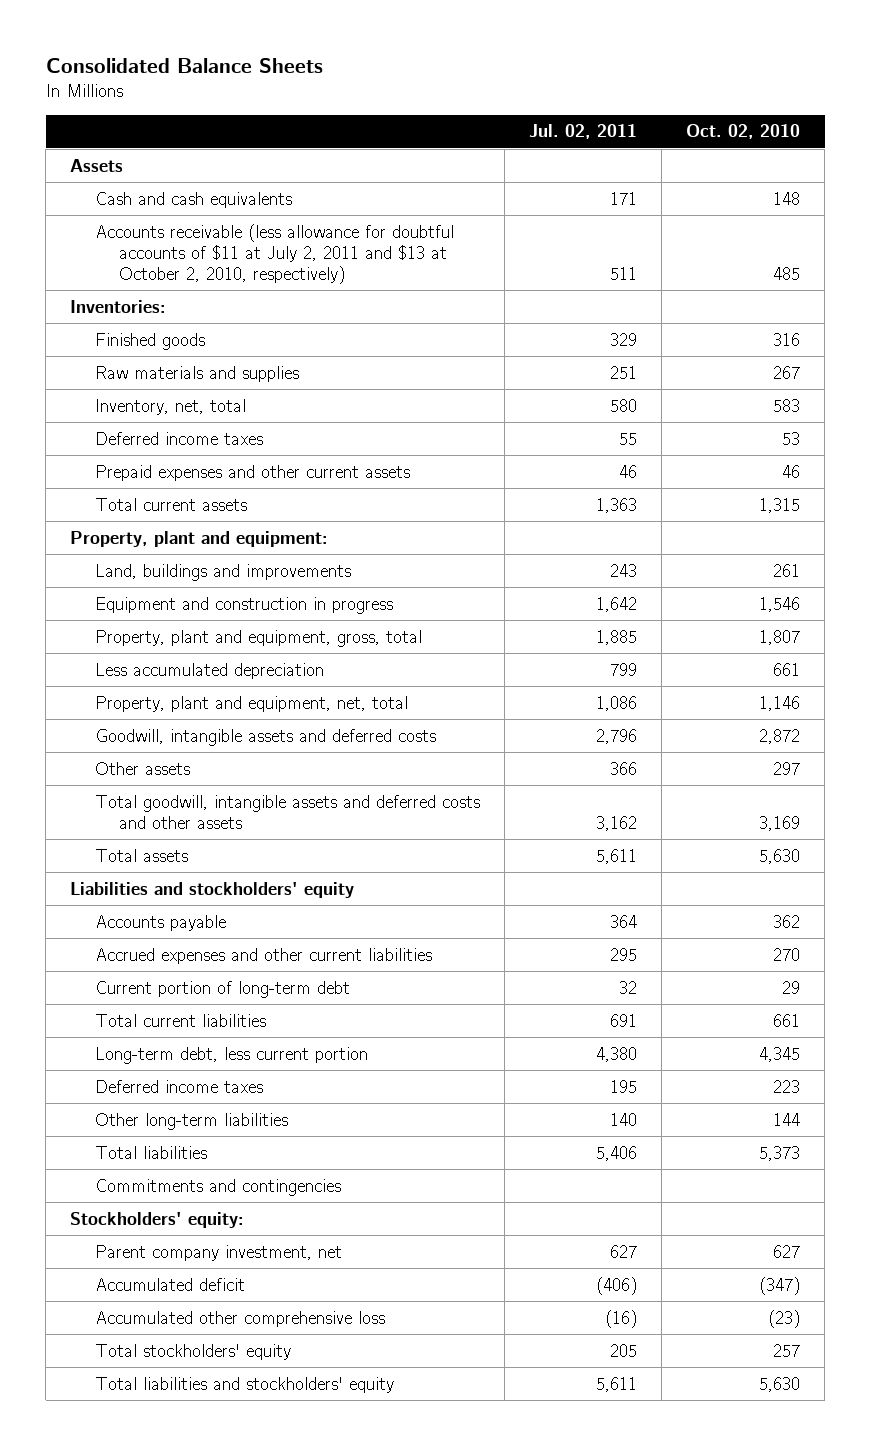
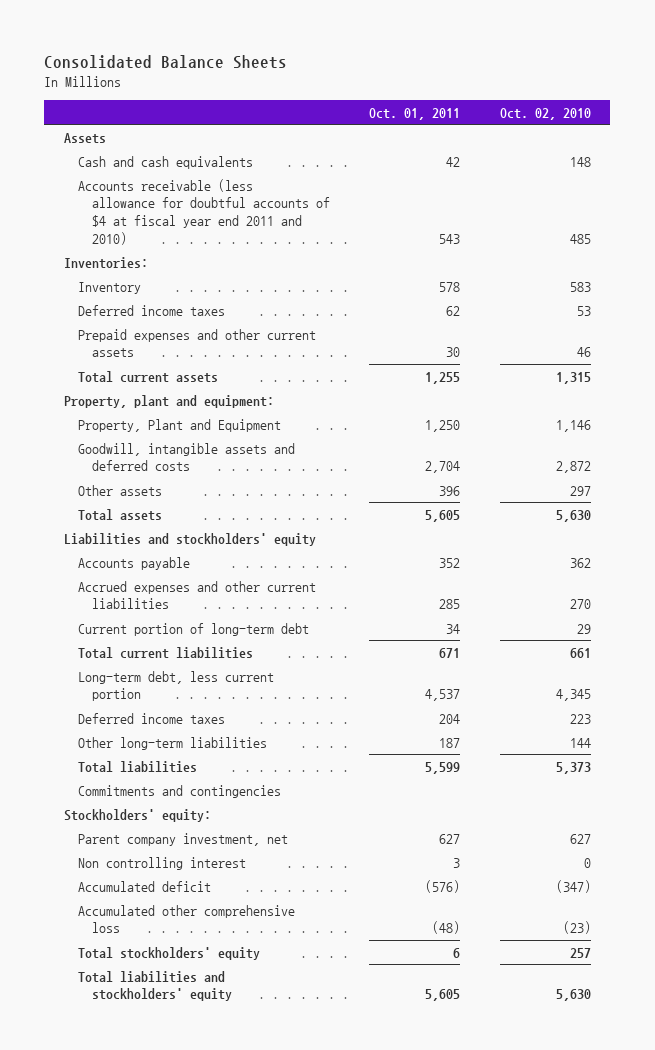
[528,124,637,140] Jul. 02, 2011 -> none
none -> [369,107,461,120] Oct. 01, 2011
[94,223,454,284] Accounts receivable (less allowance for doubtful accounts of $11 at July 2, 2011 and $13 at October 2, 2010, respectively) -> [77,178,330,246] Accounts receivable (less allowance for doubtful accounts of $4 at fiscal year end 2011 and 2010)
[94,332,205,350] Finished goods -> none
[94,365,299,382] Raw materials and supplies -> none
[94,398,246,415] Inventory, net, total -> [77,281,141,294] Inventory
[94,563,351,581] Land, buildings and improvements -> none
[94,596,393,614] Equipment and construction in progress -> none
[94,629,422,647] Property, plant and equipment, gross, total -> none
[94,662,324,679] Less accumulated depreciation -> none
[94,695,408,712] Property, plant and equipment, net, total -> [77,418,281,432] Property, Plant and Equipment
[94,794,480,829] Total goodwill, intangible assets and deferred costs and other assets -> none
none -> [77,856,246,870] Non controlling interest

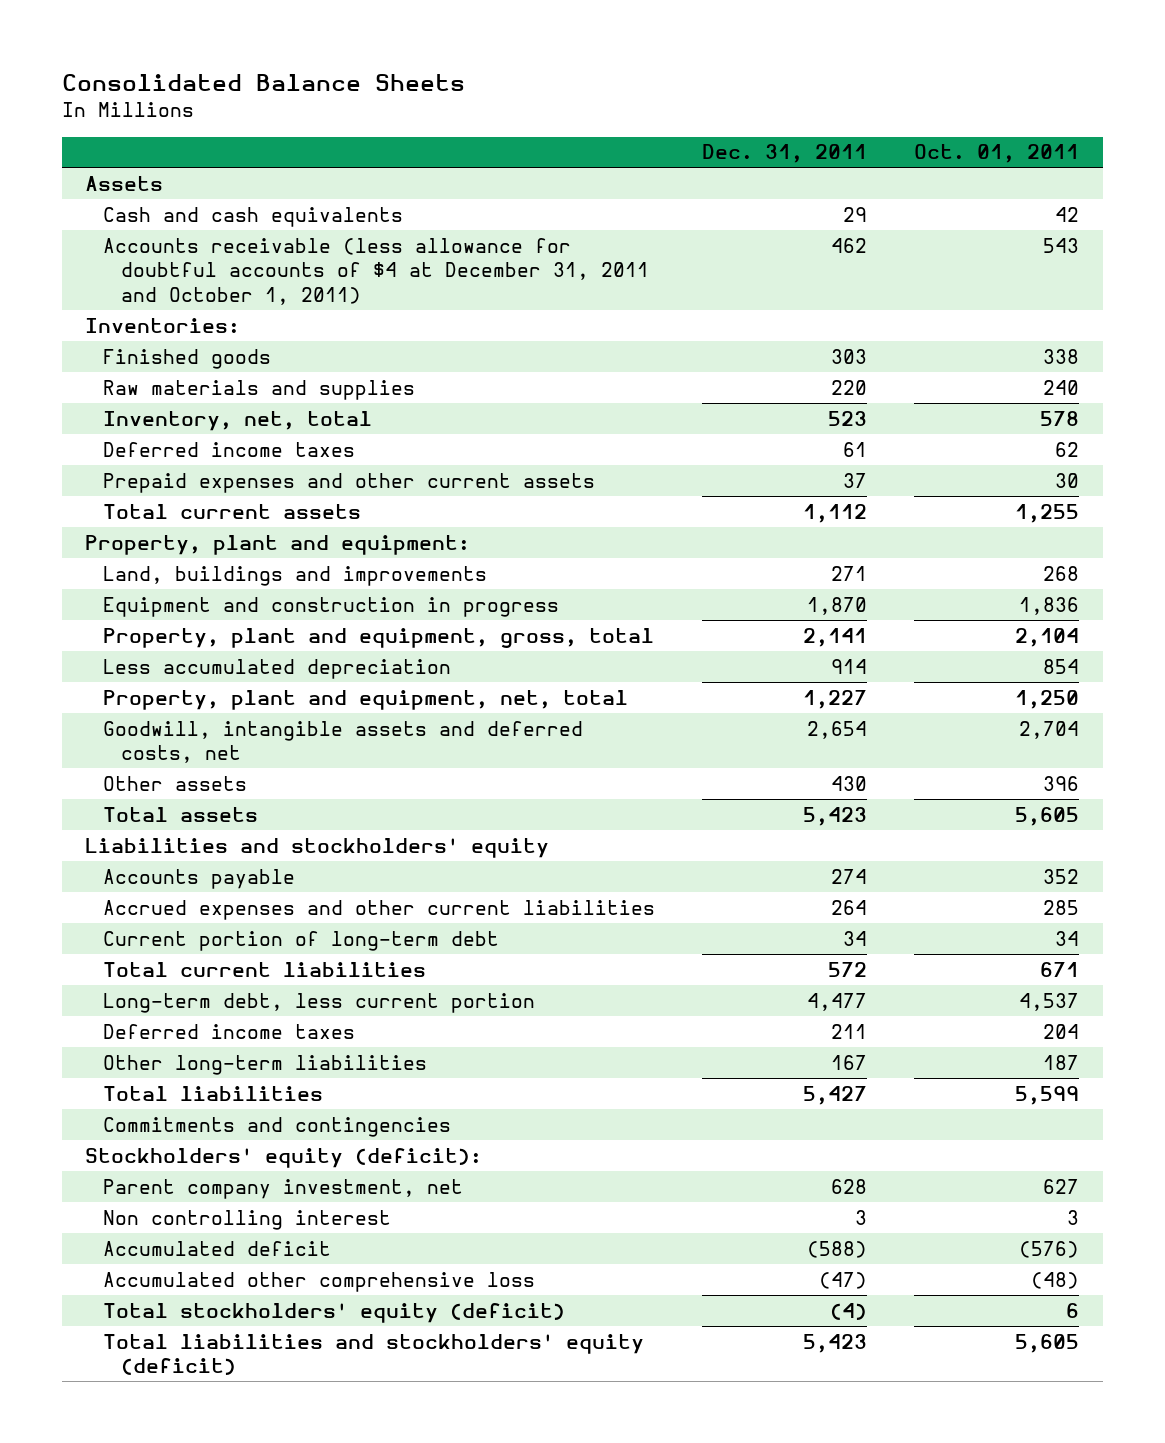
[499,107,591,120] Oct. 02, 2010 -> none
none -> [702,144,868,164] Dec. 31, 2011
[77,178,330,246] Accounts receivable (less allowance for doubtful accounts of $4 at fiscal year end 2011 and 2010) -> [102,237,649,305] Accounts receivable (less allowance for doubtful accounts of $4 at December 31, 2011 and October 1, 2011)
none -> [102,348,271,369] Finished goods
none -> [102,379,415,400] Raw materials and supplies
[77,281,141,294] Inventory -> [102,410,372,431] Inventory, net, total
none -> [102,565,487,586] Land, buildings and improvements
none -> [102,596,559,617] Equipment and construction in progress
none -> [102,627,654,648] Property, plant and equipment, gross, total
none -> [102,658,451,679] Less accumulated depreciation
[77,418,281,432] Property, Plant and Equipment -> [102,689,628,710] Property, plant and equipment, net, total
[77,442,295,472] Goodwill, intangible assets and deferred costs -> [102,720,583,764] Goodwill, intangible assets and deferred costs, net
[64,808,212,822] Stockholders' equity: -> [85,1147,483,1168] Stockholders' equity (deficit):
[77,946,260,960] Total stockholders' equity -> [102,1302,565,1323] Total stockholders' equity (deficit)
[77,970,232,1002] Total liabilities and stockholders' equity -> [102,1333,644,1376] Total liabilities and stockholders' equity (deficit)

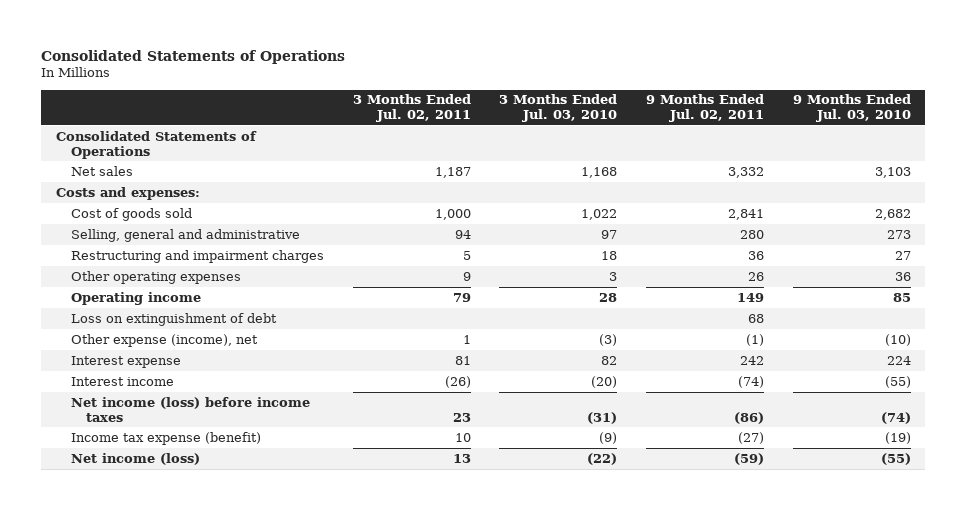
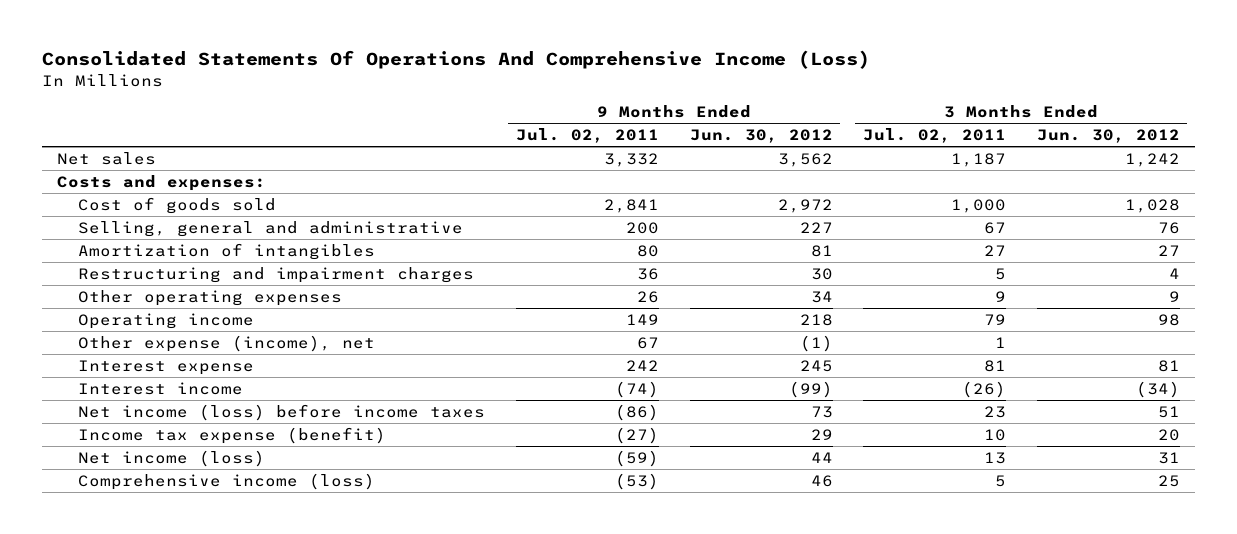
[41,49,346,64] Consolidated Statements of Operations -> [42,50,871,70] Consolidated Statements Of Operations And Comprehensive Income (Loss)
[499,94,618,123] 3 Months Ended Jul. 03, 2010 -> none
[792,94,911,123] 9 Months Ended Jul. 03, 2010 -> none
none -> [689,129,833,144] Jun. 30, 2012
none -> [1036,129,1180,144] Jun. 30, 2012
[55,130,257,159] Consolidated Statements of Operations -> none
[454,229,471,239] 94 -> [984,221,1007,234] 67
[740,229,765,239] 280 -> [626,221,660,234] 200
none -> [78,242,376,260] Amortization of intangibles
[71,312,278,326] Loss on extinguishment of debt -> none
[746,333,765,346] (1) -> [637,336,660,349] 67
none -> [78,472,376,490] Comprehensive income (loss)

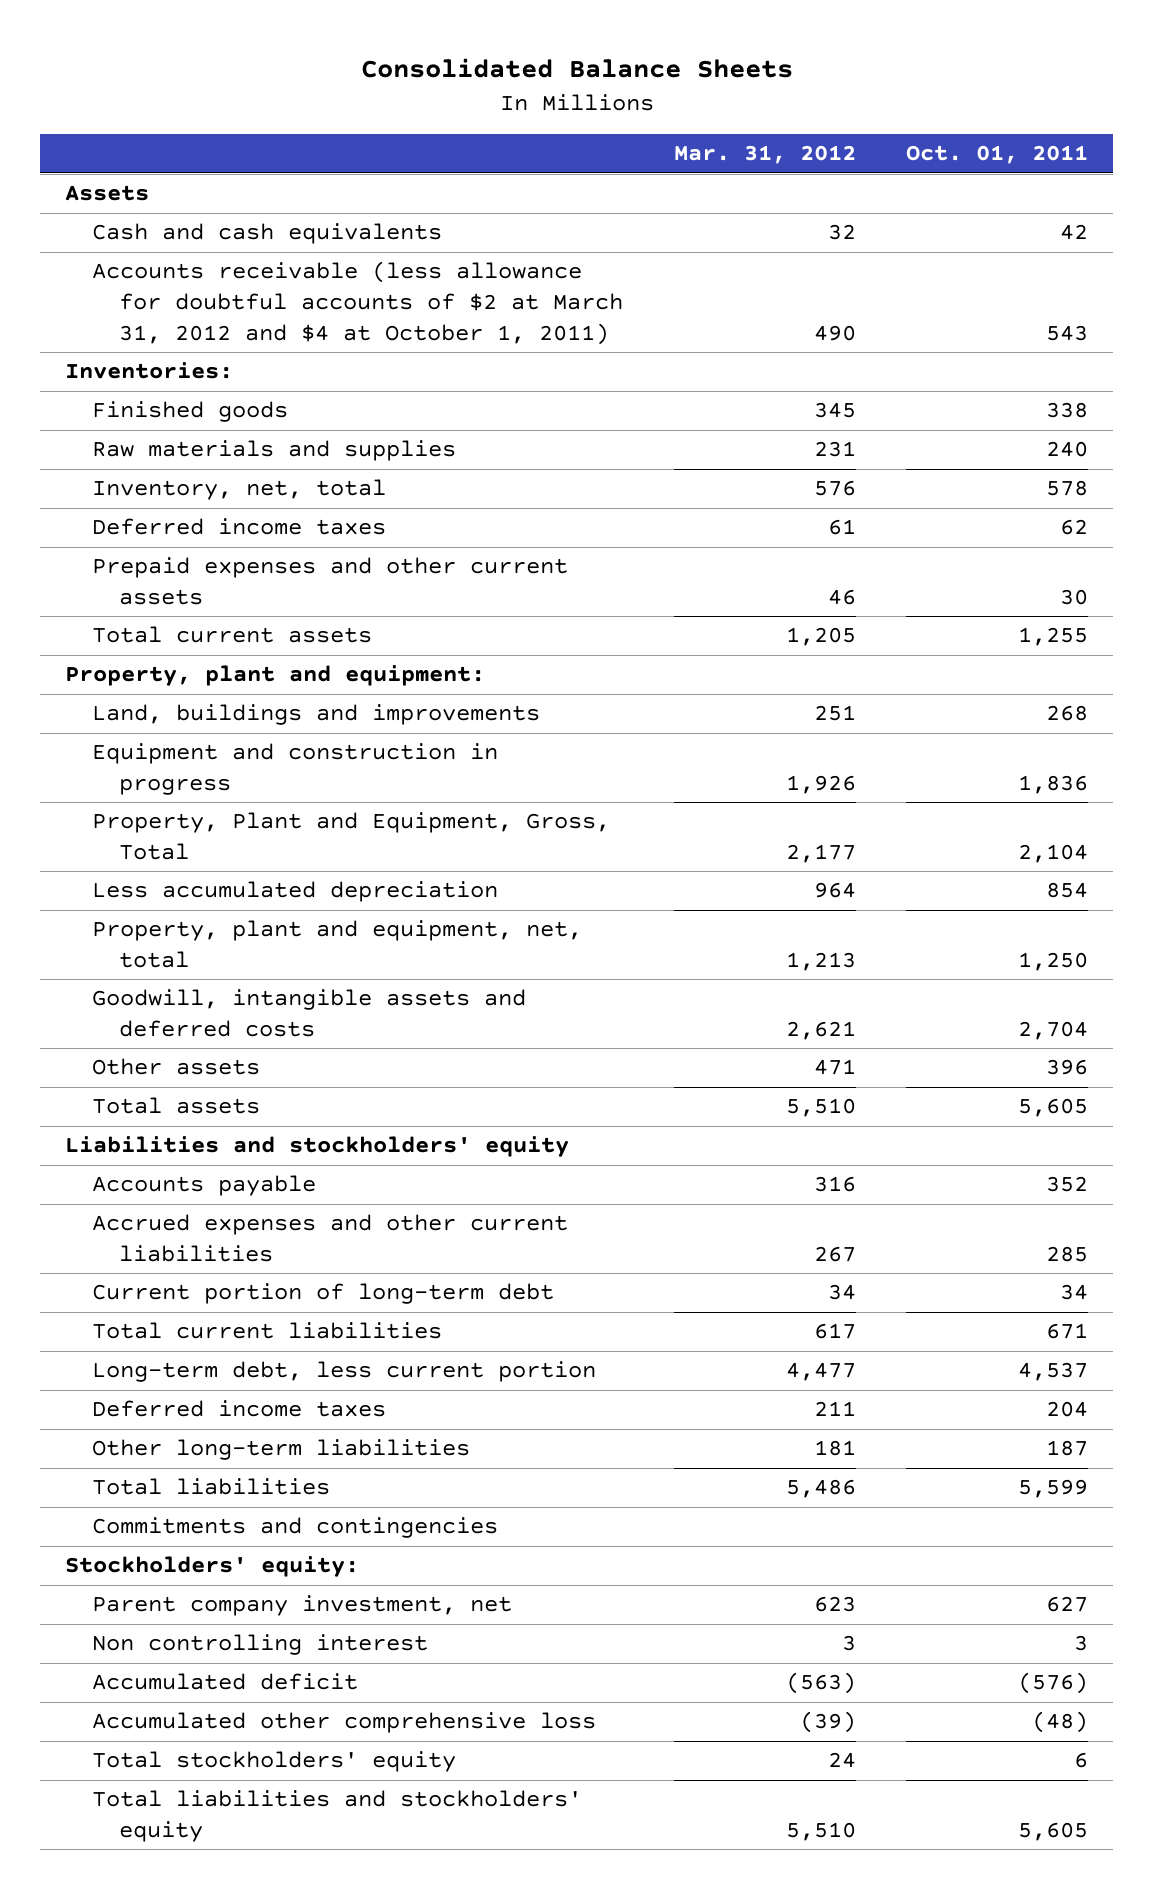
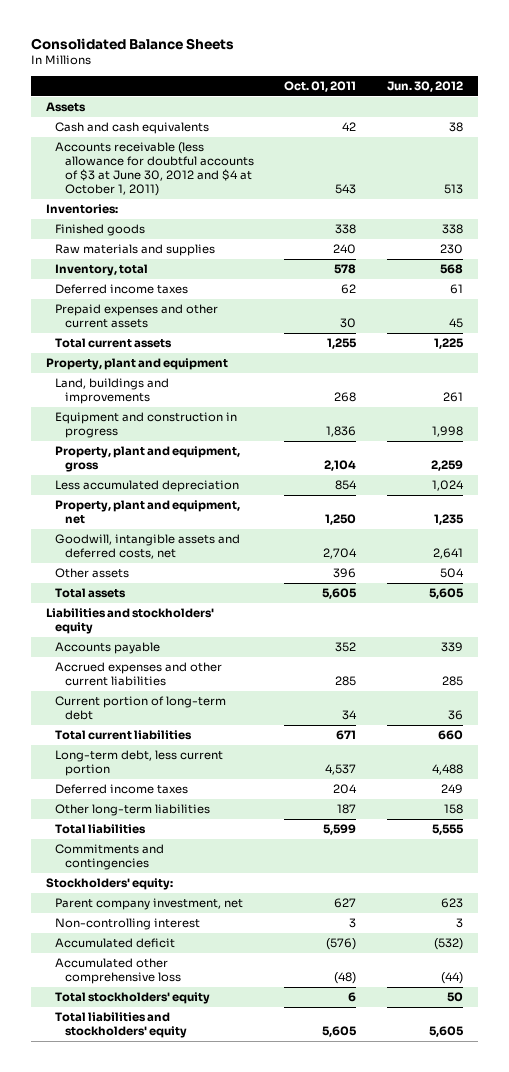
[673,145,856,165] Mar. 31, 2012 -> none
none -> [387,81,464,93] Jun. 30, 2012
[92,261,624,345] Accounts receivable (less allowance for doubtful accounts of $2 at March 31, 2012 and $4 at October 1, 2011) -> [55,142,254,196] Accounts receivable (less allowance for doubtful accounts of $3 at June 30, 2012 and $4 at October 1, 2011)
[92,479,387,501] Inventory, net, total -> [55,264,149,277] Inventory, total
[65,665,486,687] Property, plant and equipment: -> [46,358,229,371] Property, plant and equipment
[92,812,611,861] Property, Plant and Equipment, Gross, Total -> [55,446,241,473] Property, plant and equipment, gross
[92,920,583,969] Property, plant and equipment, net, total -> [55,500,241,525] Property, plant and equipment, net
[92,989,527,1038] Goodwill, intangible assets and deferred costs -> [55,534,241,560] Goodwill, intangible assets and deferred costs, net
[92,1634,429,1656] Non controlling interest -> [55,918,201,931] Non-controlling interest

